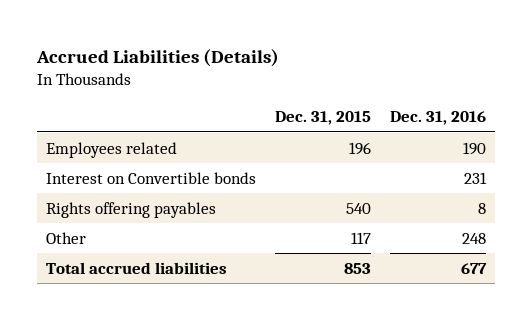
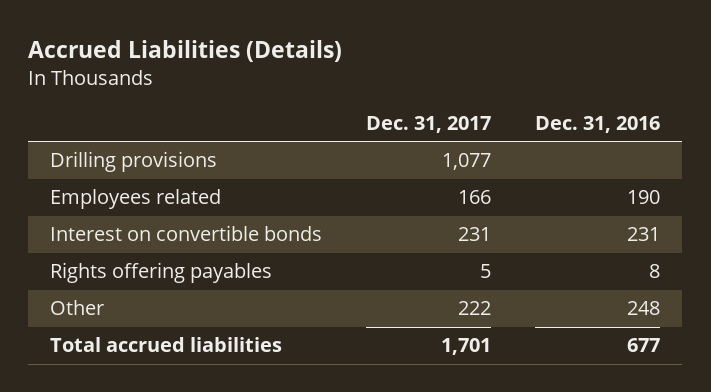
[275,111,372,126] Dec. 31, 2015 -> none
none -> [366,115,492,133] Dec. 31, 2017
none -> [50,151,218,173] Drilling provisions
[46,171,257,184] Interest on Convertible bonds -> [50,225,323,242] Interest on convertible bonds

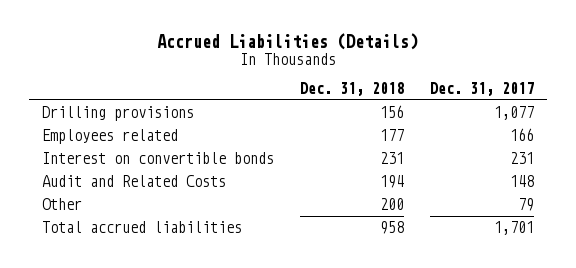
[535,115,661,133] Dec. 31, 2016 -> none
none -> [299,82,404,97] Dec. 31, 2018
[50,262,273,284] Rights offering payables -> none
none -> [42,175,227,188] Audit and Related Costs
[458,301,492,316] 222 -> [517,198,534,212] 79

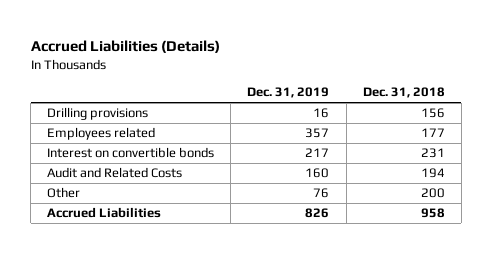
[429,82,534,97] Dec. 31, 2017 -> none
none -> [247,87,330,99] Dec. 31, 2019
[42,221,243,234] Total accrued liabilities -> [47,207,162,219] Accrued Liabilities

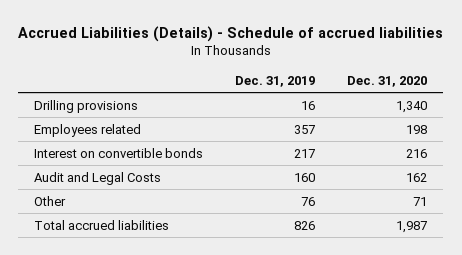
[30,40,220,54] Accrued Liabilities (Details) -> [17,25,443,42] Accrued Liabilities (Details) - Schedule of accrued liabilities
[362,87,445,99] Dec. 31, 2018 -> none
none -> [347,75,428,87] Dec. 31, 2020
[47,167,183,179] Audit and Related Costs -> [34,171,162,185] Audit and Legal Costs
[47,207,162,219] Accrued Liabilities -> [34,219,170,230] Total accrued liabilities

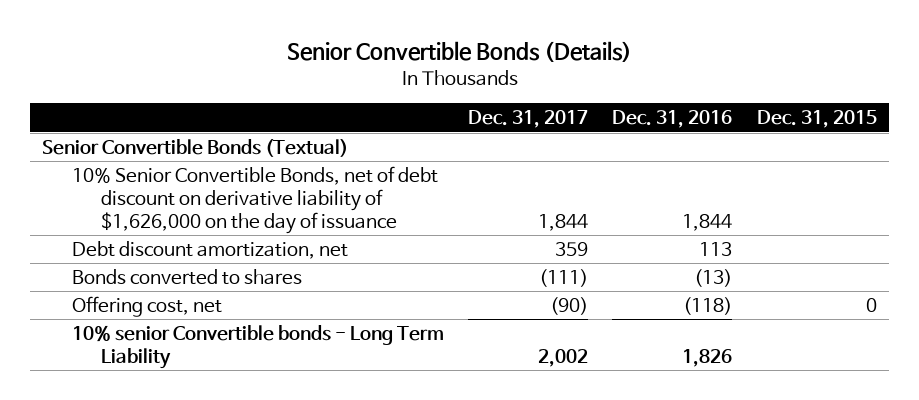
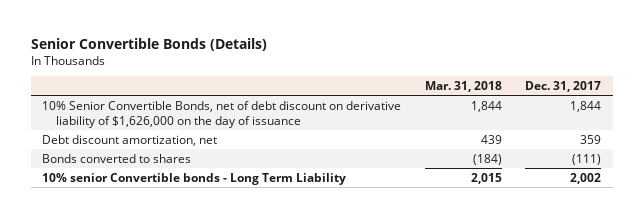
[612,110,733,129] Dec. 31, 2016 -> none
[756,110,877,129] Dec. 31, 2015 -> none
none -> [424,81,502,93] Mar. 31, 2018
[42,138,349,157] Senior Convertible Bonds (Textual) -> none
[71,295,222,317] Offering cost, net -> none

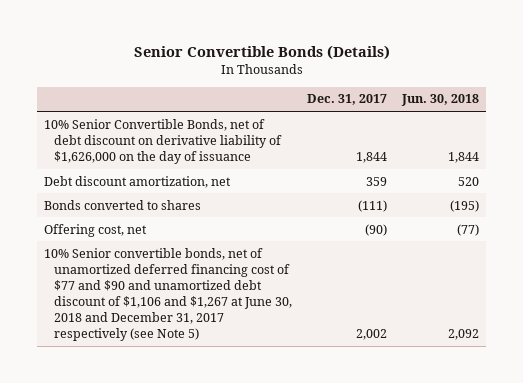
[424,81,502,93] Mar. 31, 2018 -> none
none -> [400,94,479,107] Jun. 30, 2018
none -> [44,223,148,237] Offering cost, net
[42,172,347,185] 10% senior Convertible bonds - Long Term Liability -> [44,247,293,342] 10% Senior convertible bonds, net of unamortized deferred financing cost of $77 and $90 and unamortized debt discount of $1,106 and $1,267 at June 30, 2018 and December 31, 2017 respectively (see Note 5)

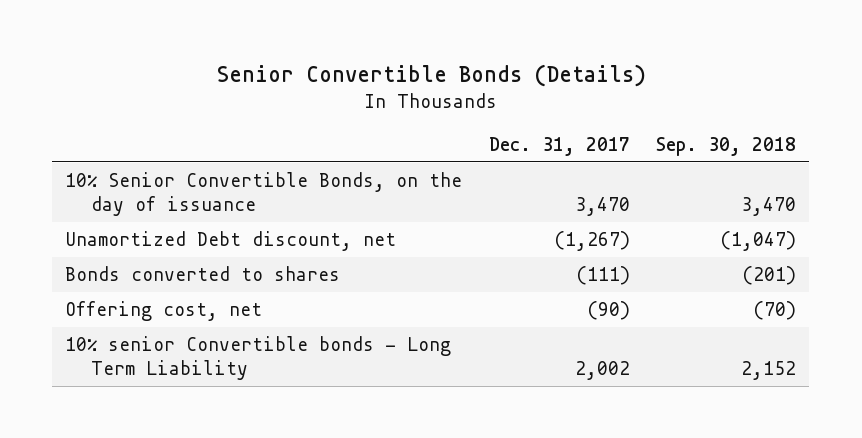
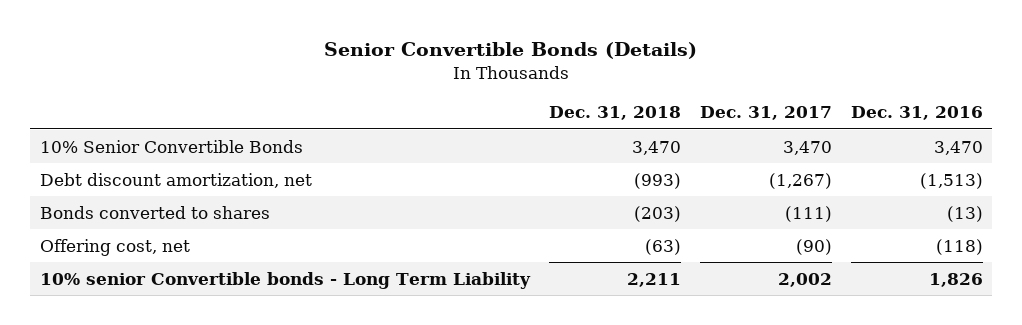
[656,136,797,156] Sep. 30, 2018 -> none
none -> [548,106,681,121] Dec. 31, 2018
none -> [850,106,983,121] Dec. 31, 2016
[65,172,463,217] 10% Senior Convertible Bonds, on the day of issuance -> [39,139,303,153] 10% Senior Convertible Bonds
[65,231,397,252] Unamortized Debt discount, net -> [39,172,312,188] Debt discount amortization, net

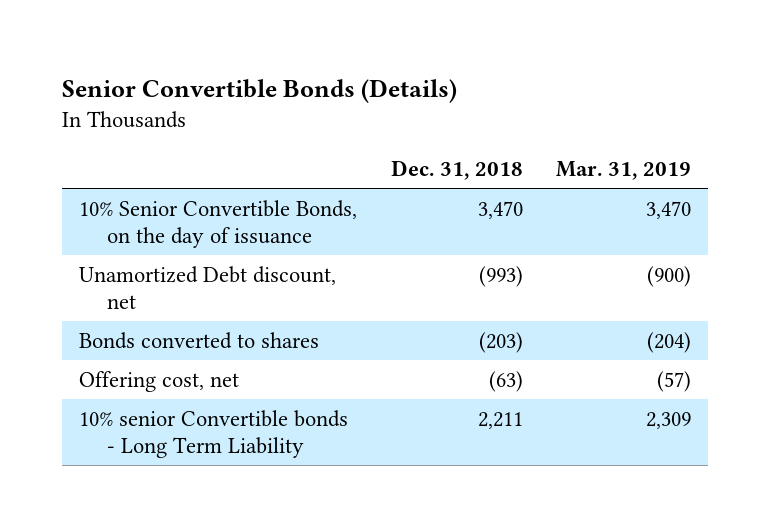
[699,106,832,121] Dec. 31, 2017 -> none
[850,106,983,121] Dec. 31, 2016 -> none
none -> [556,161,692,181] Mar. 31, 2019
[39,139,303,153] 10% Senior Convertible Bonds -> [79,199,358,249] 10% Senior Convertible Bonds, on the day of issuance
[39,172,312,188] Debt discount amortization, net -> [79,265,337,310] Unamortized Debt discount, net

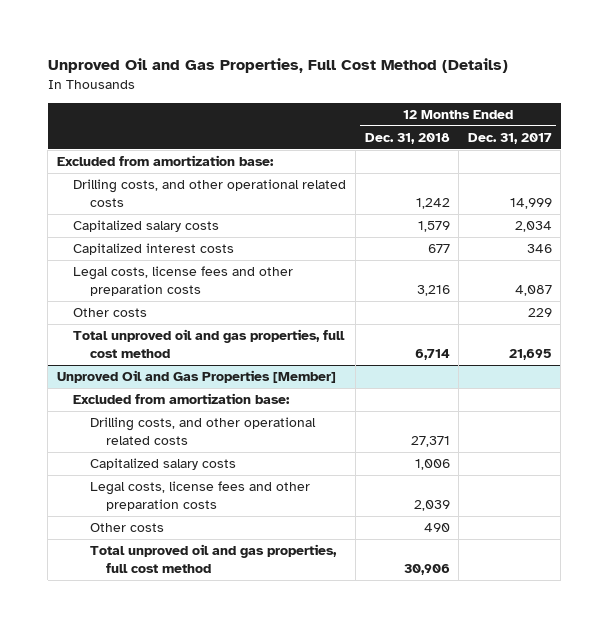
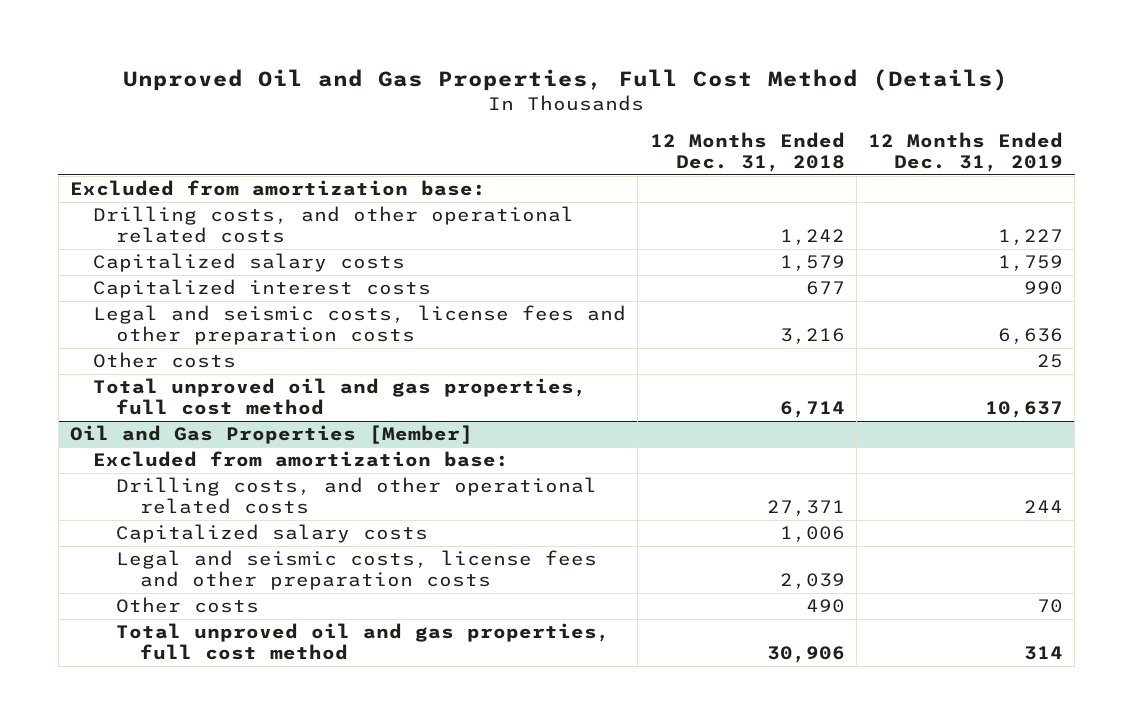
[467,133,552,145] Dec. 31, 2017 -> none
none -> [867,132,1063,173] 12 Months Ended Dec. 31, 2019
[73,266,294,297] Legal costs, license fees and other preparation costs -> [93,305,627,345] Legal and seismic costs, license fees and other preparation costs
[57,370,337,384] Unproved Oil and Gas Properties [Member] -> [69,425,473,445] Oil and Gas Properties [Member]
[89,481,310,512] Legal costs, license fees and other preparation costs -> [116,550,598,590] Legal and seismic costs, license fees and other preparation costs

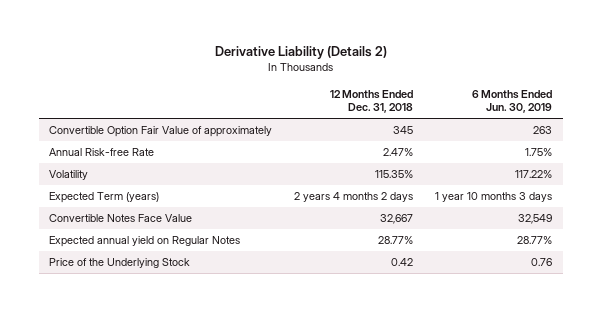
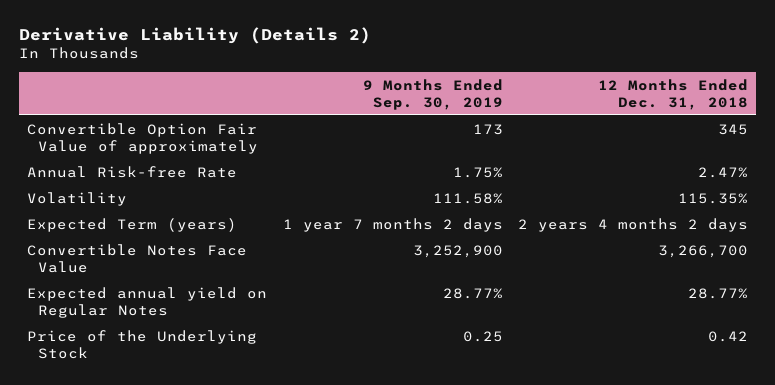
[472,89,553,114] 6 Months Ended Jun. 30, 2019 -> none
none -> [362,78,503,110] 9 Months Ended Sep. 30, 2019
[380,214,414,225] 32,667 -> [658,244,749,258] 3,266,700

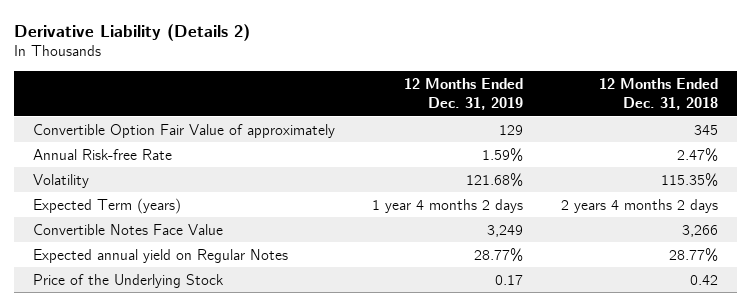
[362,78,503,110] 9 Months Ended Sep. 30, 2019 -> none
none -> [404,78,524,111] 12 Months Ended Dec. 31, 2019
[658,244,749,258] 3,266,700 -> [682,224,719,237] 3,266

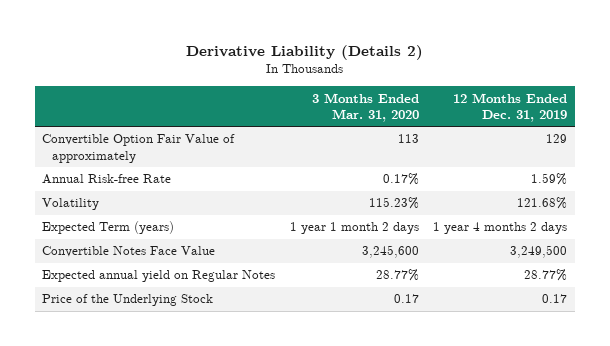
[599,78,719,111] 12 Months Ended Dec. 31, 2018 -> none
none -> [311,92,419,122] 3 Months Ended Mar. 31, 2020
[487,224,524,237] 3,249 -> [510,245,568,259] 3,249,500

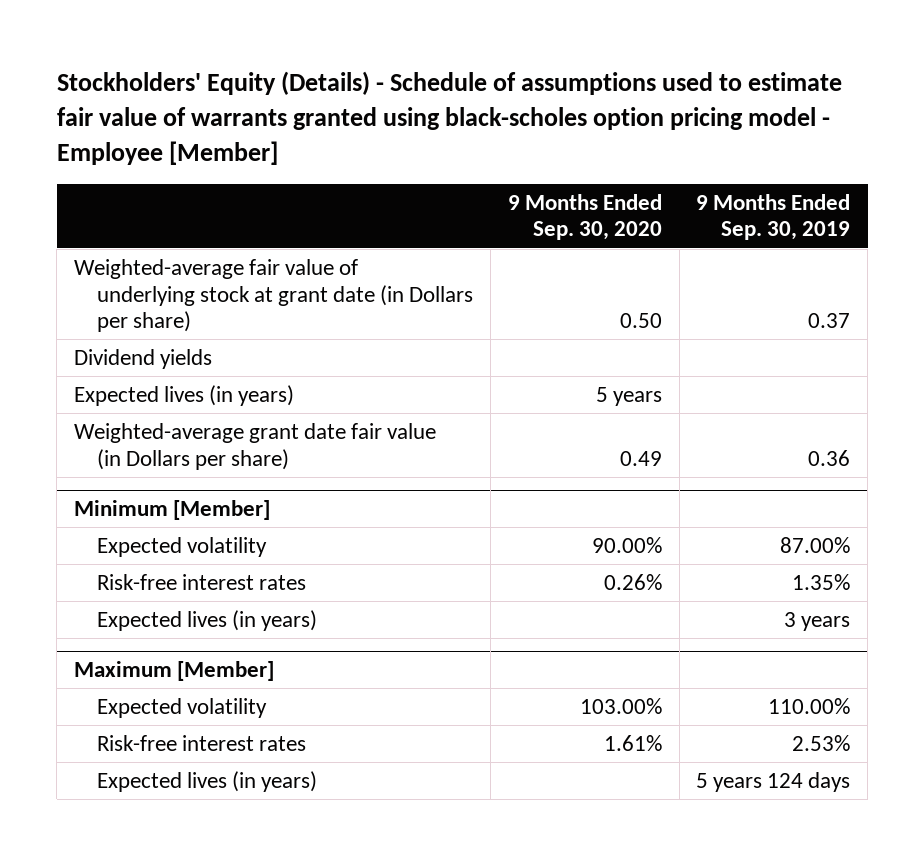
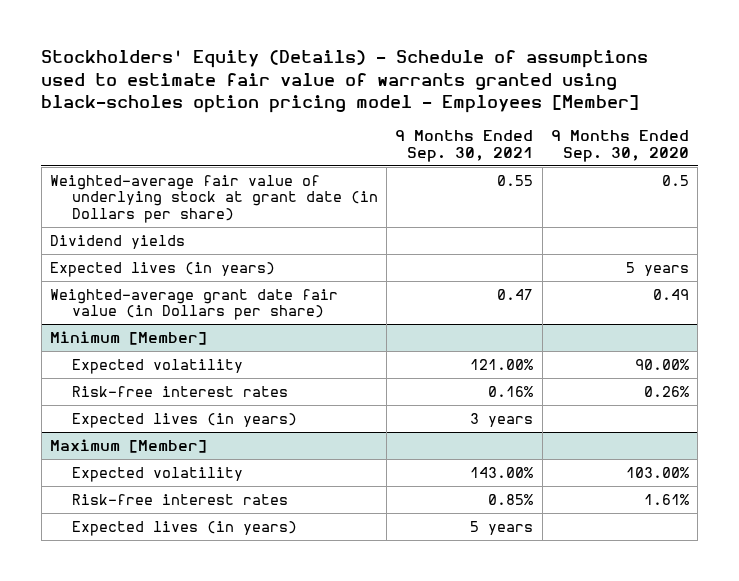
[56,71,842,166] Stockholders' Equity (Details) - Schedule of assumptions used to estimate fair value of warrants granted using black-scholes option pricing model - Employee [Member] -> [41,50,649,114] Stockholders' Equity (Details) - Schedule of assumptions used to estimate fair value of warrants granted using black-scholes option pricing model - Employees [Member]
[696,193,851,241] 9 Months Ended Sep. 30, 2019 -> none
none -> [395,130,534,162] 9 Months Ended Sep. 30, 2021
[619,313,662,329] 0.50 -> [661,174,689,186] 0.5

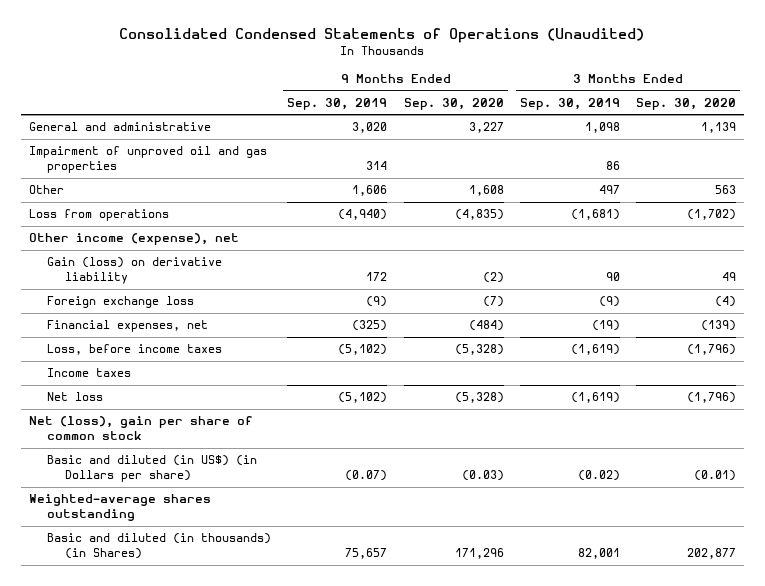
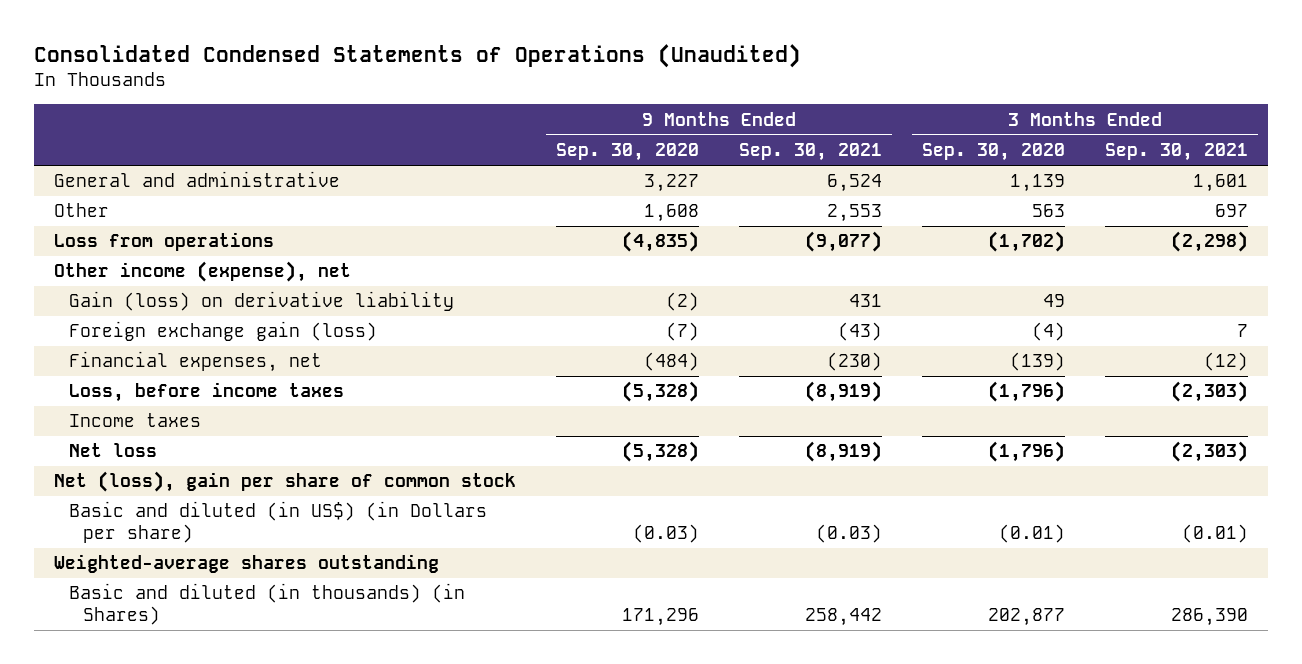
[287,97,388,110] Sep. 30, 2019 -> none
[519,97,620,110] Sep. 30, 2019 -> none
none -> [738,143,882,162] Sep. 30, 2021
none -> [1104,143,1248,162] Sep. 30, 2021
[28,146,267,174] Impairment of unproved oil and gas properties -> none
[47,296,195,309] Foreign exchange loss -> [68,321,377,342] Foreign exchange gain (loss)

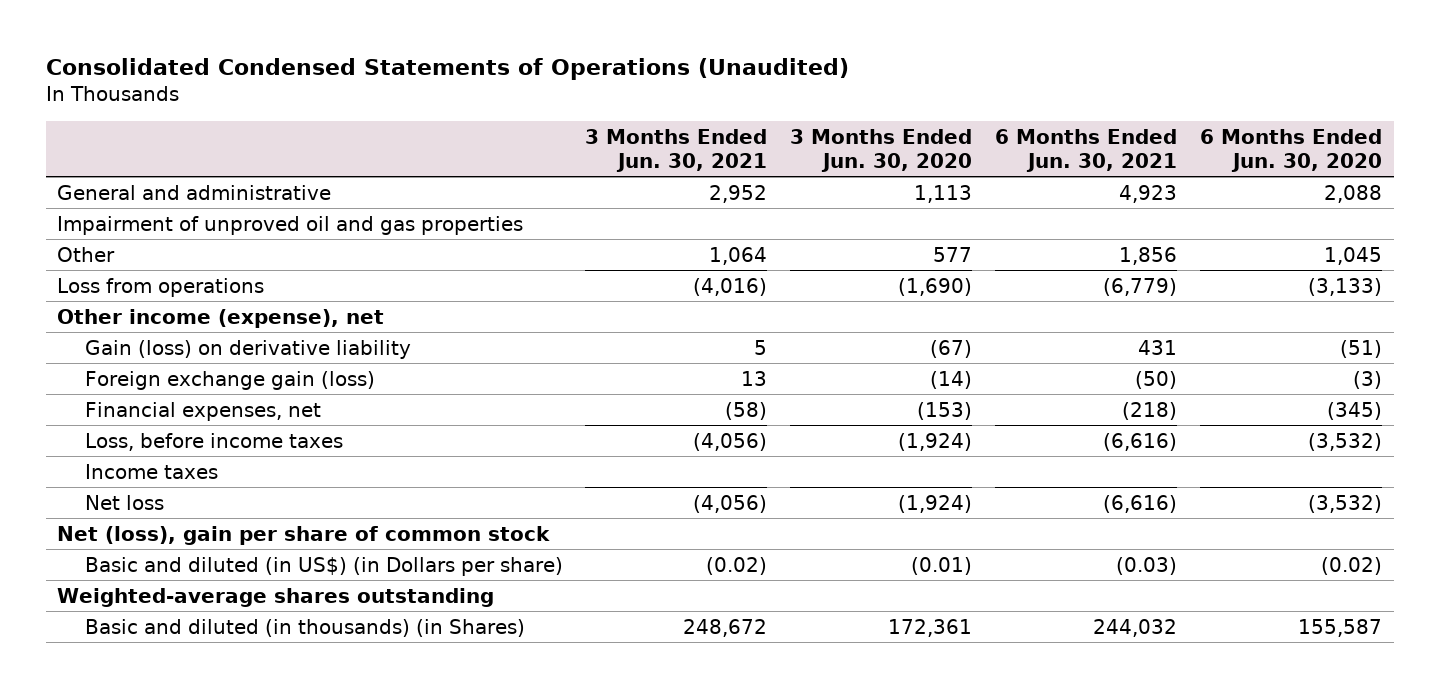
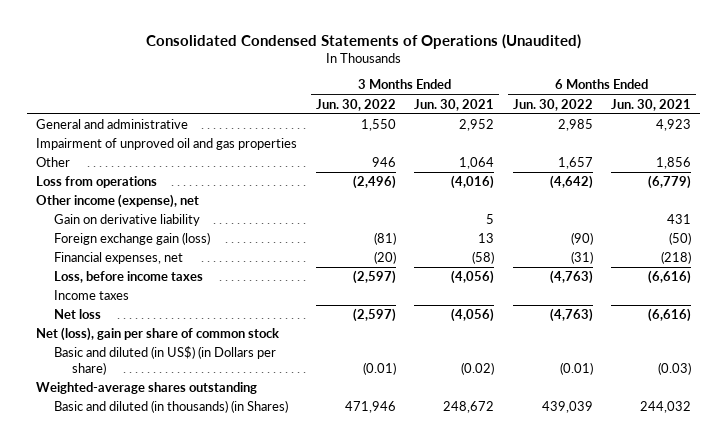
[790,128,973,172] 3 Months Ended Jun. 30, 2020 -> none
[1200,128,1383,172] 6 Months Ended Jun. 30, 2020 -> none
none -> [315,98,396,111] Jun. 30, 2022
none -> [512,98,593,111] Jun. 30, 2022
[84,339,411,359] Gain (loss) on derivative liability -> [54,214,201,227] Gain on derivative liability

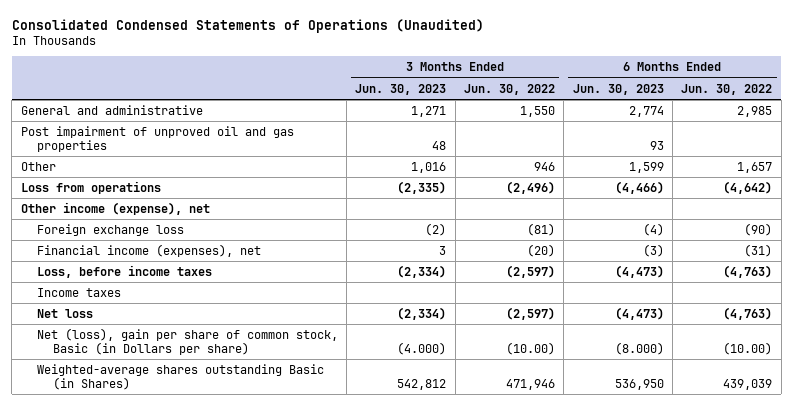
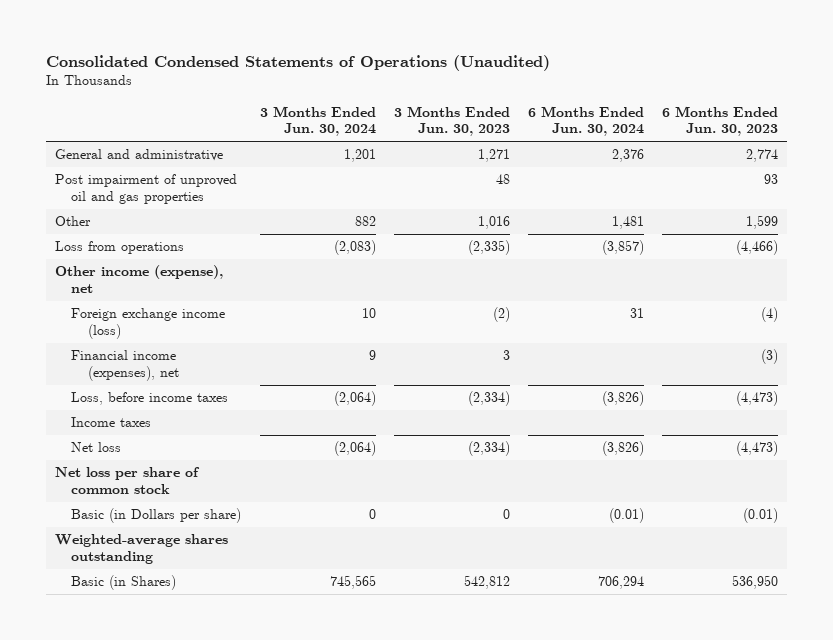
[463,83,555,95] Jun. 30, 2022 -> none
[681,83,773,95] Jun. 30, 2022 -> none
none -> [259,105,376,137] 3 Months Ended Jun. 30, 2024
none -> [527,105,644,137] 6 Months Ended Jun. 30, 2024
[36,223,184,236] Foreign exchange loss -> [71,308,226,340] Foreign exchange income (loss)
none -> [54,467,200,495] Net loss per share of common stock
[36,327,338,356] Net (loss), gain per share of common stock, Basic (in Dollars per share) -> [71,508,242,524] Basic (in Dollars per share)
[397,342,447,356] (4.000) -> [502,509,510,520] 0
[614,342,664,356] (8.000) -> [743,508,779,524] (0.01)
none -> [54,534,228,565] Weighted-average shares outstanding
[36,363,324,391] Weighted-average shares outstanding Basic (in Shares) -> [71,575,177,591] Basic (in Shares)

